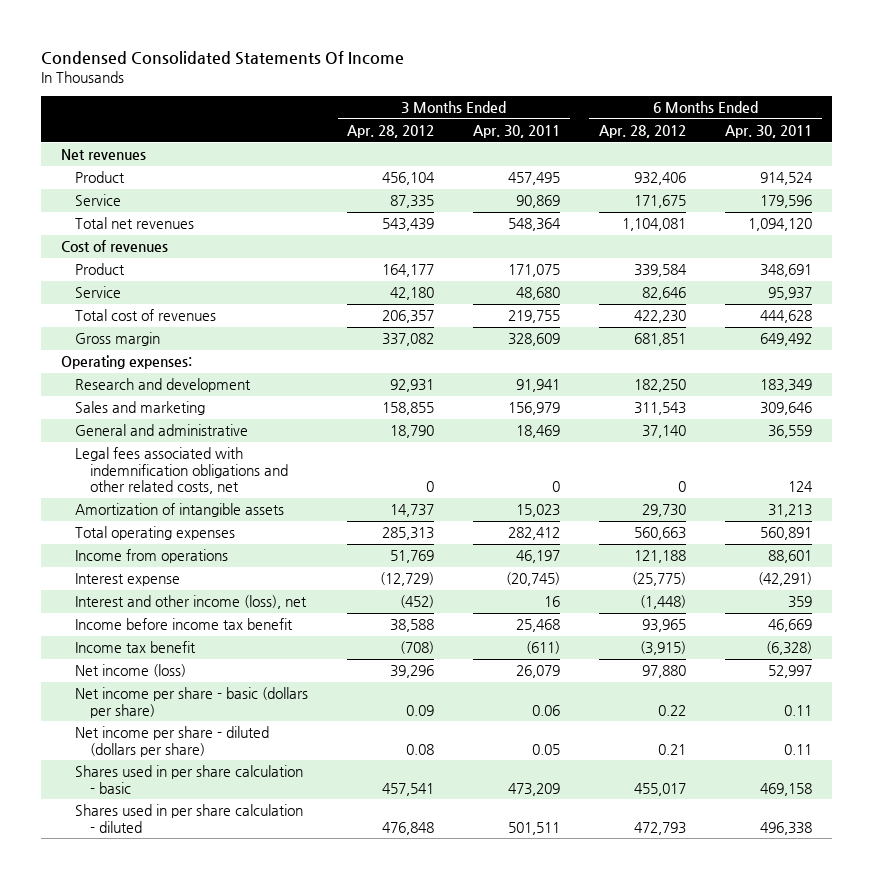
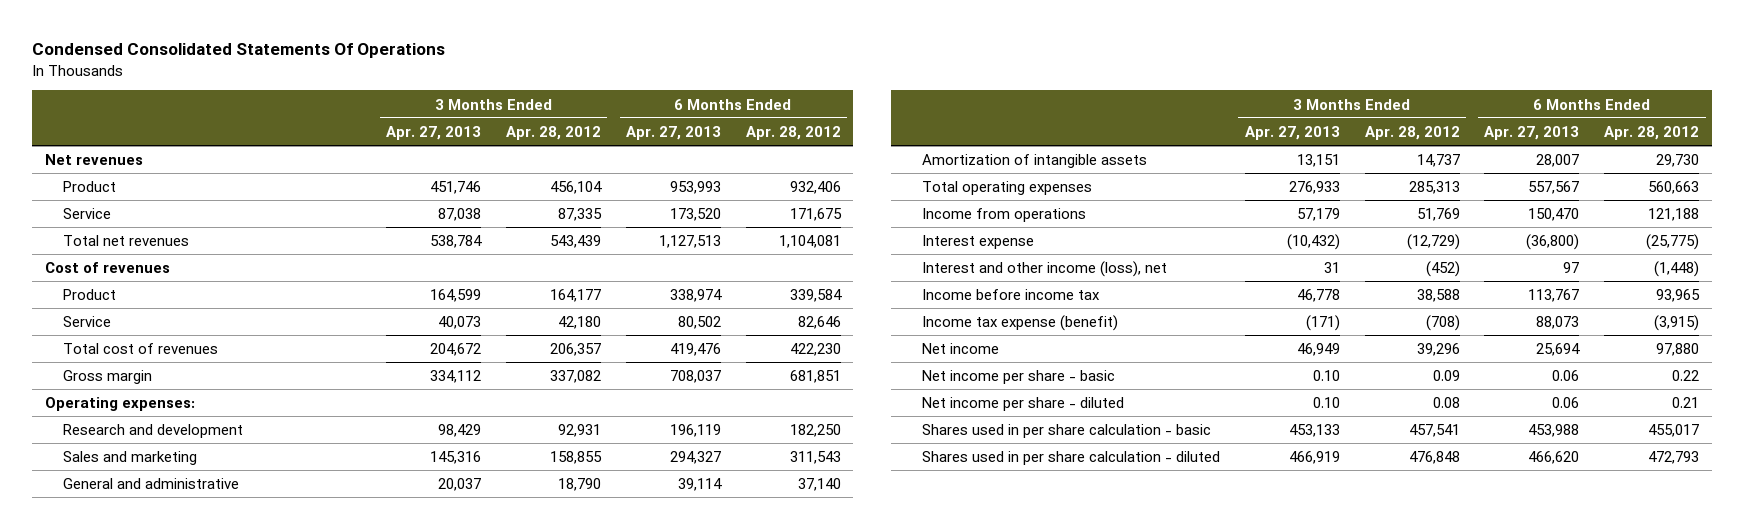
[41,50,405,65] Condensed Consolidated Statements Of Income -> [32,43,446,59] Condensed Consolidated Statements Of Operations
[473,125,561,139] Apr. 30, 2011 -> none
[725,125,813,139] Apr. 30, 2011 -> none
none -> [386,125,482,140] Apr. 27, 2013
none -> [625,125,721,140] Apr. 27, 2013
[75,447,289,495] Legal fees associated with indemnification obligations and other related costs, net -> none
[75,618,294,631] Income before income tax benefit -> [921,289,1100,301] Income before income tax
[75,641,197,654] Income tax benefit -> [921,315,1118,332] Income tax expense (benefit)
[75,664,187,678] Net income (loss) -> [921,343,999,355] Net income
[75,687,309,718] Net income per share - basic (dollars per share) -> [921,370,1115,385] Net income per share - basic
[75,726,270,757] Net income per share - diluted (dollars per share) -> [921,397,1124,412] Net income per share - diluted

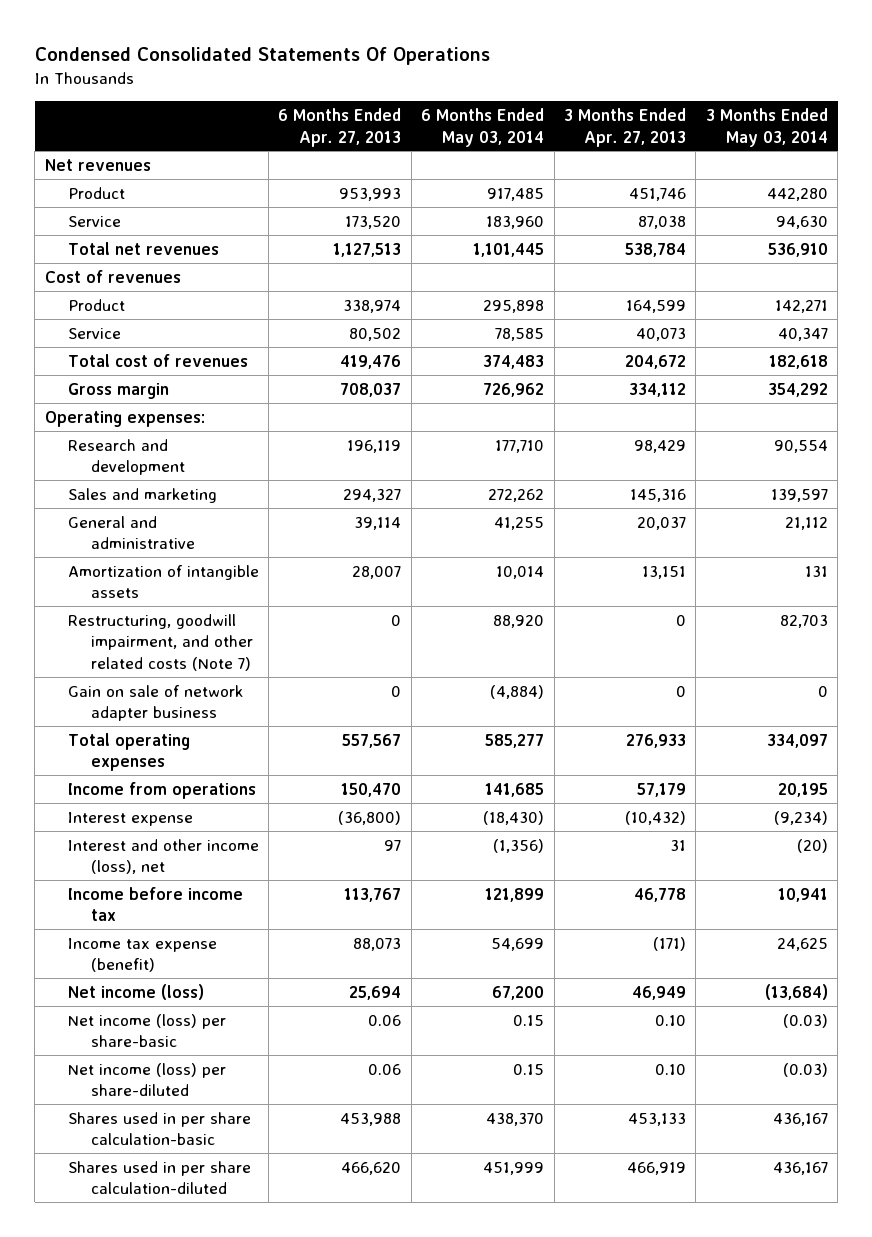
[505,125,601,140] Apr. 28, 2012 -> none
[745,125,841,140] Apr. 28, 2012 -> none
none -> [421,107,545,147] 6 Months Ended May 03, 2014
none -> [705,107,828,147] 3 Months Ended May 03, 2014
none -> [67,613,253,672] Restructuring, goodwill impairment, and other related costs (Note 7)
none -> [67,684,243,722] Gain on sale of network adapter business
[921,343,999,355] Net income -> [67,983,204,1000] Net income (loss)
[921,370,1115,385] Net income per share - basic -> [67,1013,226,1048] Net income (loss) per share-basic
[921,397,1124,412] Net income per share - diluted -> [67,1062,226,1097] Net income (loss) per share-diluted
[921,424,1211,439] Shares used in per share calculation - basic -> [67,1111,251,1146] Shares used in per share calculation-basic
[921,451,1220,466] Shares used in per share calculation - diluted -> [67,1160,251,1195] Shares used in per share calculation-diluted

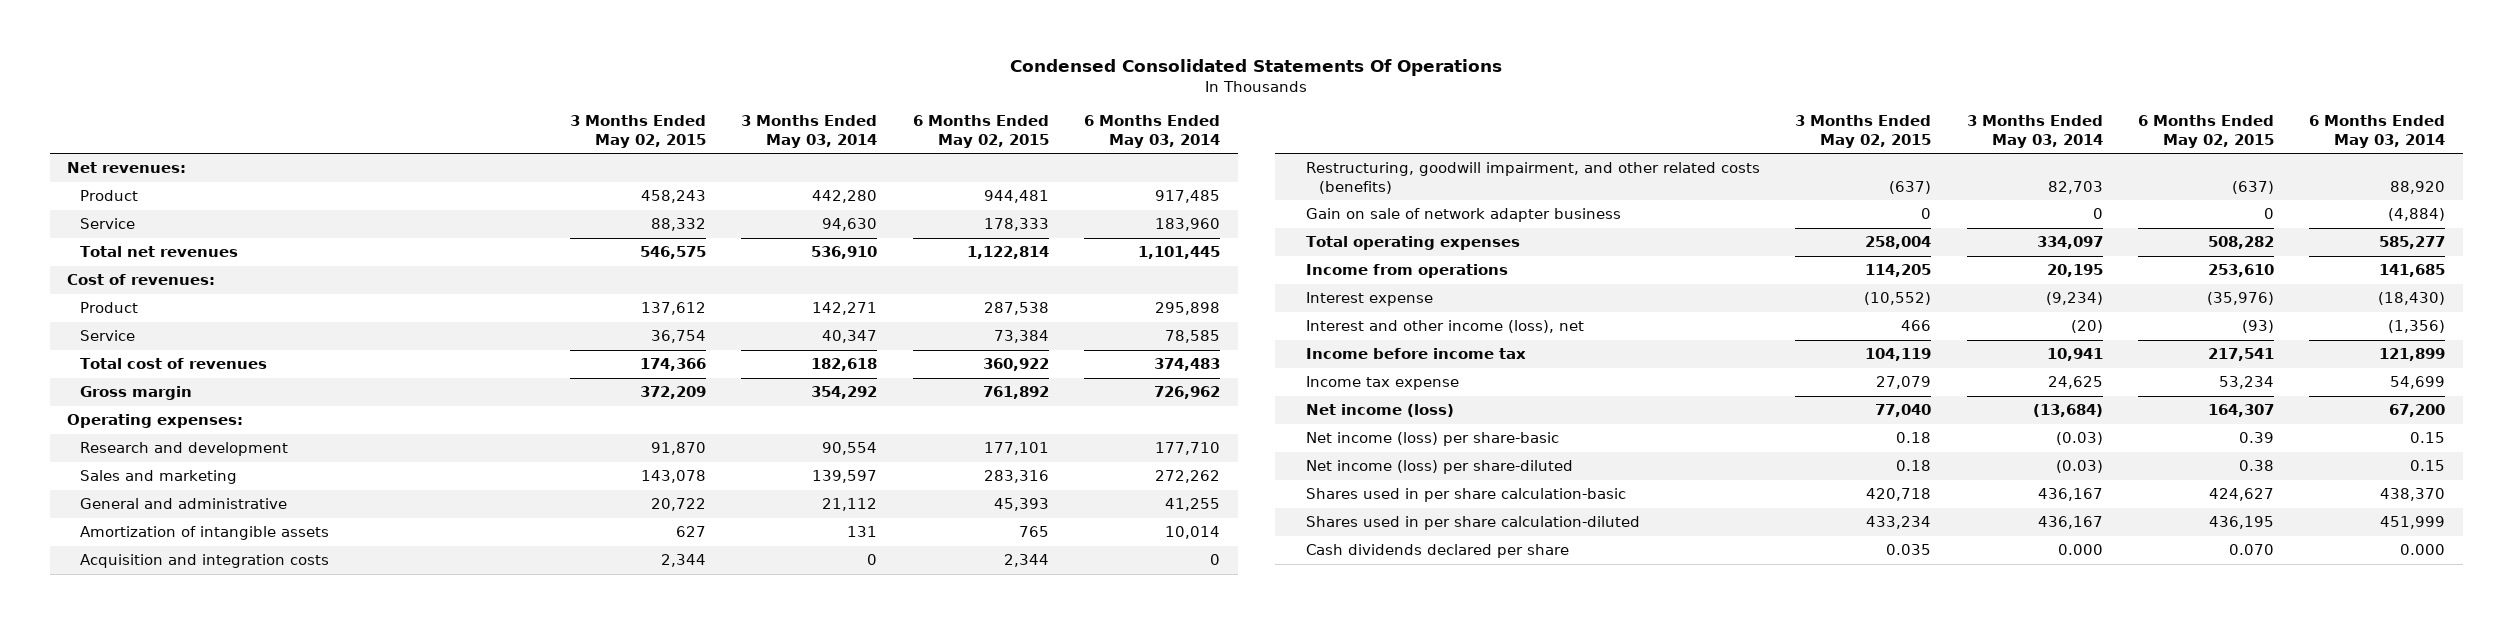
[278,107,402,147] 6 Months Ended Apr. 27, 2013 -> none
[564,107,687,147] 3 Months Ended Apr. 27, 2013 -> none
none -> [569,115,706,148] 3 Months Ended May 02, 2015
none -> [912,115,1049,148] 6 Months Ended May 02, 2015
[44,158,151,171] Net revenues -> [67,162,187,174] Net revenues:
[44,269,181,283] Cost of revenues -> [67,274,216,286] Cost of revenues:
none -> [80,554,330,569] Acquisition and integration costs
[67,613,253,672] Restructuring, goodwill impairment, and other related costs (Note 7) -> [1305,162,1760,194] Restructuring, goodwill impairment, and other related costs (benefits)
[67,937,217,973] Income tax expense (benefit) -> [1305,376,1459,391] Income tax expense
none -> [1305,544,1569,559] Cash dividends declared per share

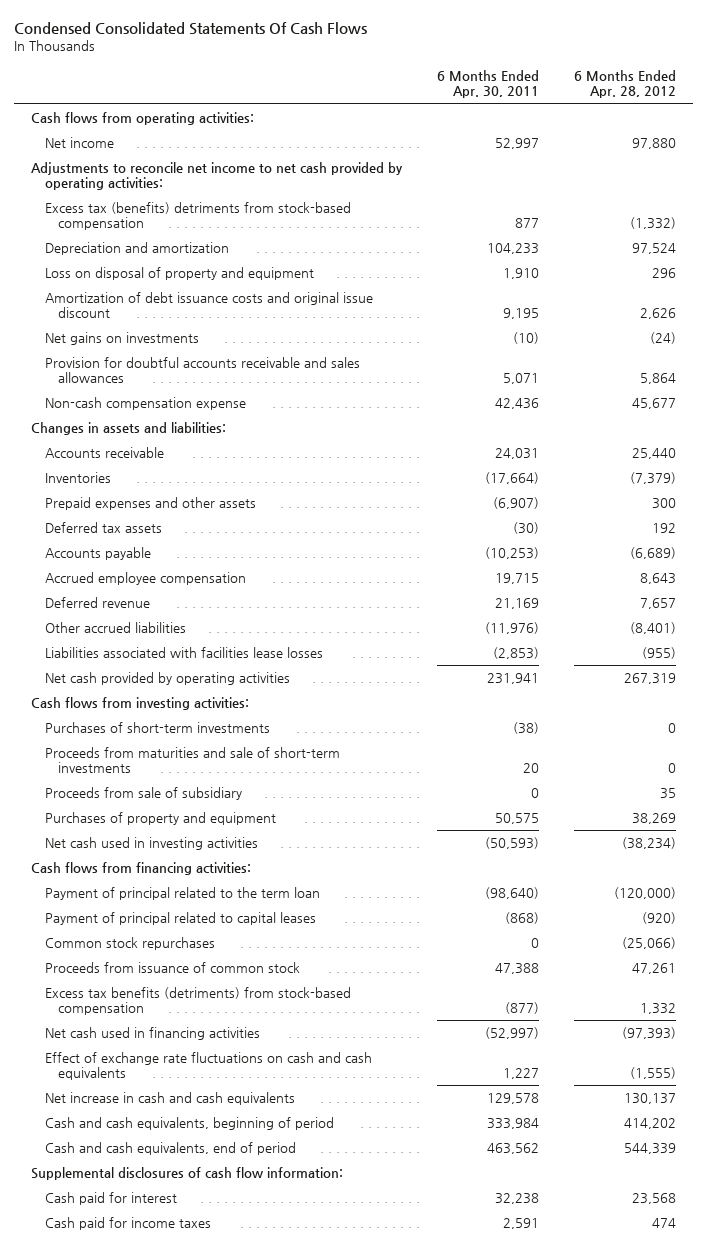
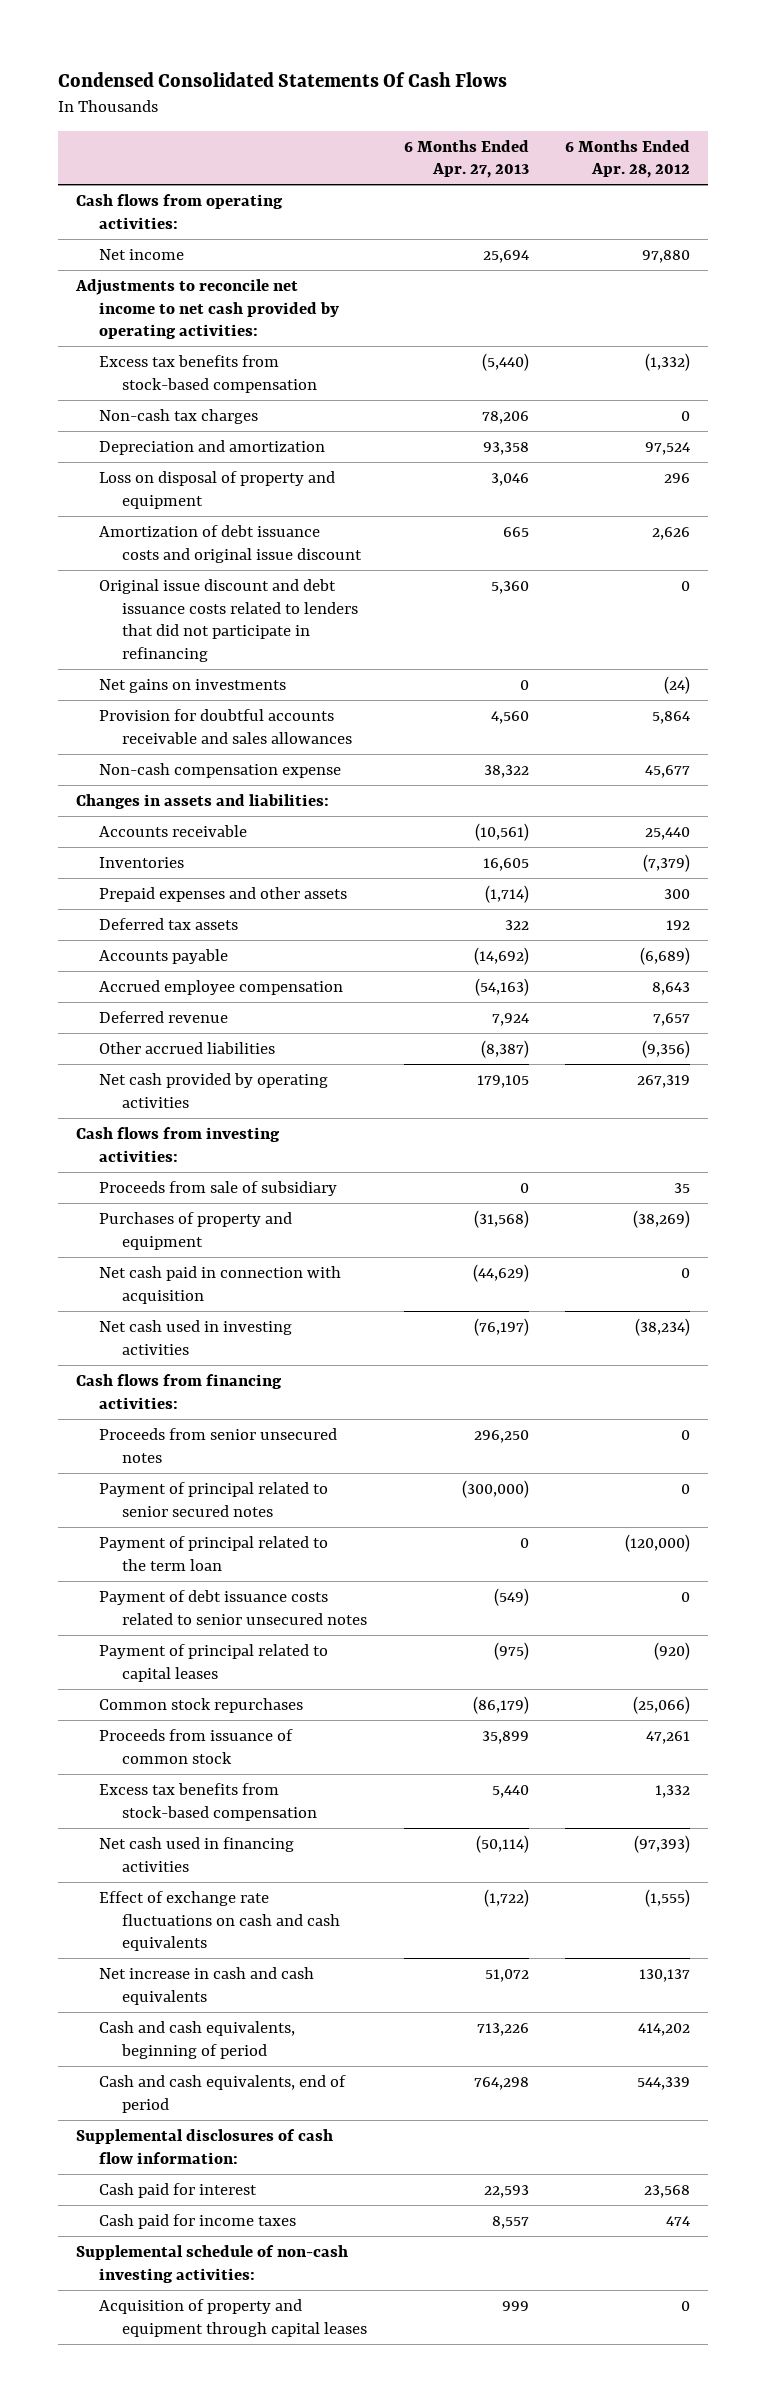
[436,70,539,99] 6 Months Ended Apr. 30, 2011 -> none
none -> [403,139,529,179] 6 Months Ended Apr. 27, 2013
[44,201,351,231] Excess tax (benefits) detriments from stock-based compensation -> [99,354,318,393] Excess tax benefits from stock-based compensation
none -> [99,408,259,424] Non-cash tax charges
none -> [99,578,359,662] Original issue discount and debt issuance costs related to lenders that did not participate in refinancing
[44,646,323,658] Liabilities associated with facilities lease losses -> none
[629,621,676,634] (8,401) -> [641,1039,690,1058] (9,356)
[44,721,270,733] Purchases of short-term investments -> none
[44,746,340,774] Proceeds from maturities and sale of short-term investments -> none
[631,812,676,824] 38,269 -> [632,1209,690,1228] (38,269)
none -> [99,1265,342,1304] Net cash paid in connection with acquisition
none -> [99,1427,338,1463] Proceeds from senior unsecured notes
none -> [99,1481,329,1517] Payment of principal related to senior secured notes
none -> [99,1589,368,1625] Payment of debt issuance costs related to senior unsecured notes
[44,986,351,1016] Excess tax benefits (detriments) from stock-based compensation -> [99,1782,318,1821] Excess tax benefits from stock-based compensation
none -> [75,2244,348,2283] Supplemental schedule of non-cash investing activities:
none -> [99,2298,368,2337] Acquisition of property and equipment through capital leases

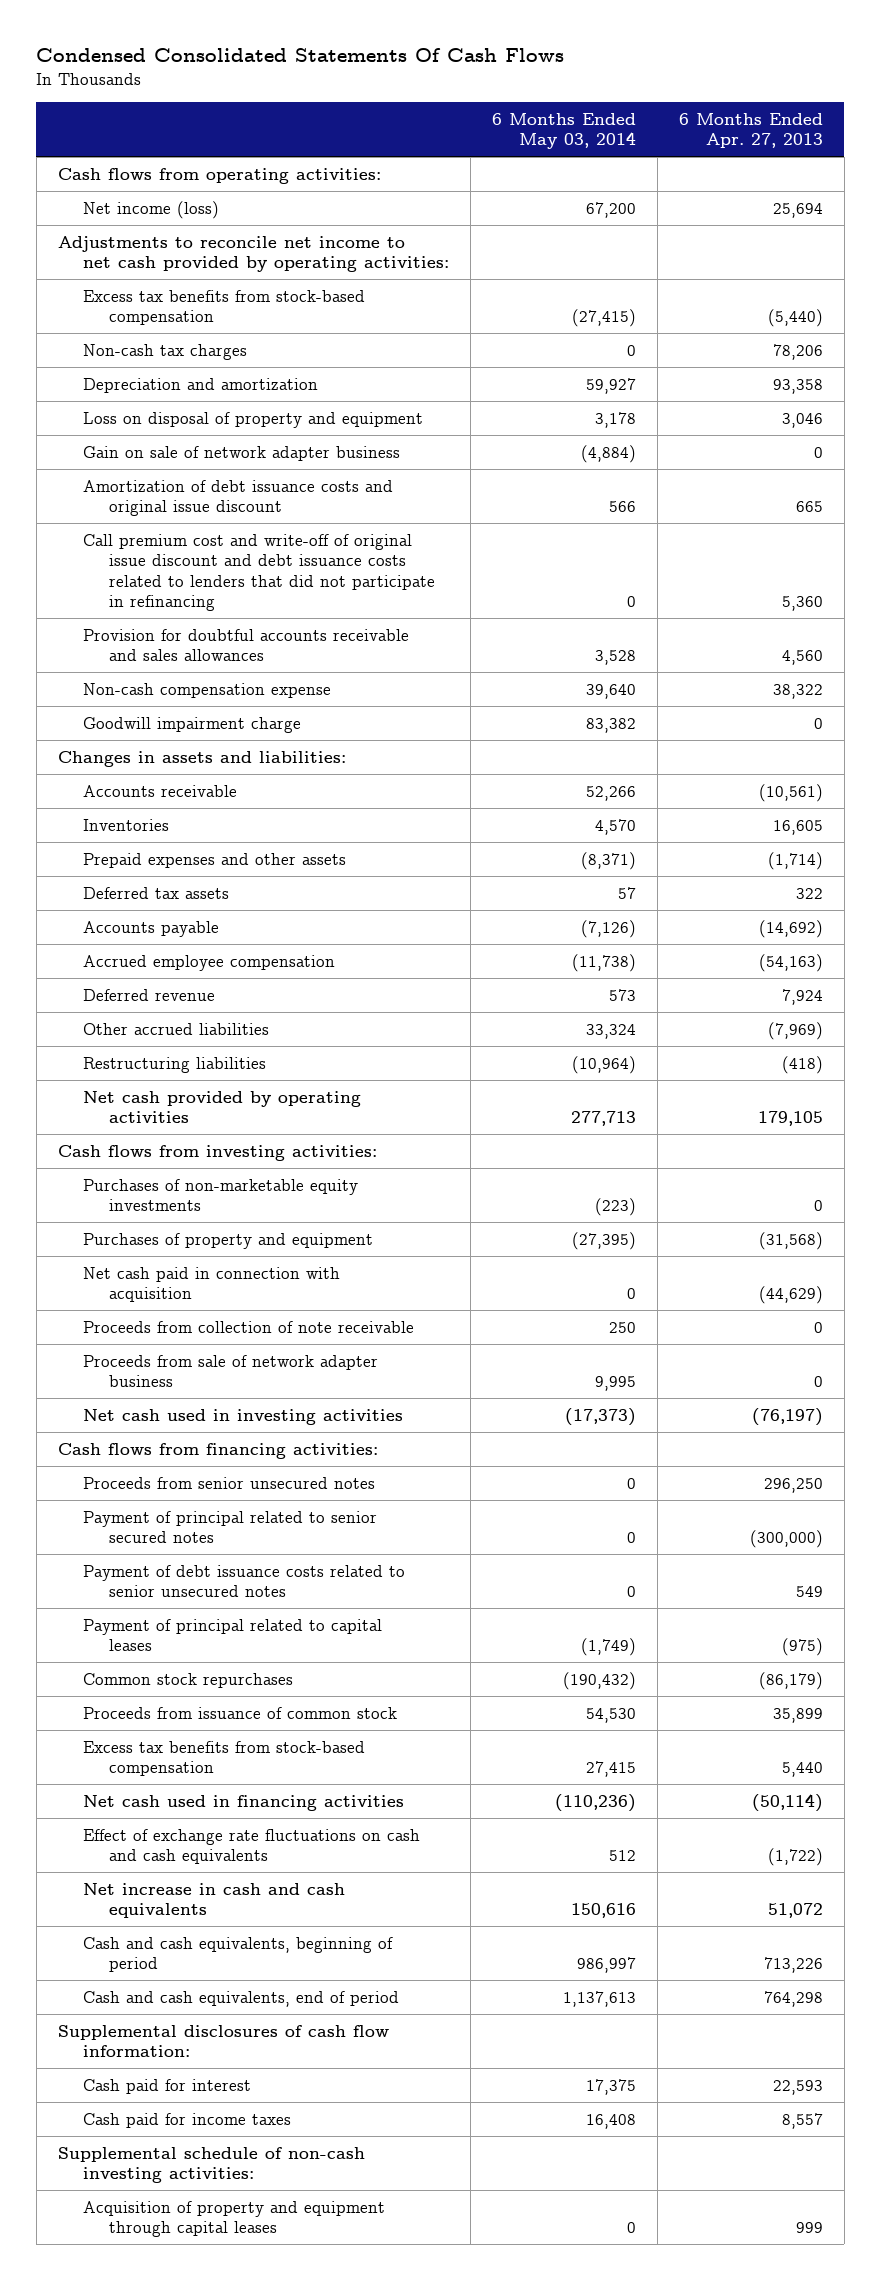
[564,139,690,179] 6 Months Ended Apr. 28, 2012 -> none
none -> [491,112,636,150] 6 Months Ended May 03, 2014
[99,248,185,260] Net income -> [83,200,220,219] Net income (loss)
none -> [83,445,401,461] Gain on sale of network adapter business
[99,678,287,693] Net gains on investments -> none
[99,578,359,662] Original issue discount and debt issuance costs related to lenders that did not participate in refinancing -> [83,533,435,612] Call premium cost and write-off of original issue discount and debt issuance costs related to lenders that did not participate in refinancing
none -> [83,716,302,733] Goodwill impairment charge
[480,1039,529,1058] (8,387) -> [767,1021,823,1040] (7,969)
none -> [83,1056,267,1073] Restructuring liabilities
[99,1180,338,1196] Proceeds from sale of subsidiary -> none
none -> [83,1178,359,1212] Purchases of non-marketable equity investments
none -> [83,1320,415,1333] Proceeds from collection of note receivable
none -> [83,1354,379,1388] Proceeds from sale of network adapter business
[99,1535,329,1571] Payment of principal related to the term loan -> none
[493,1587,529,1606] (549) -> [795,1586,823,1598] 549

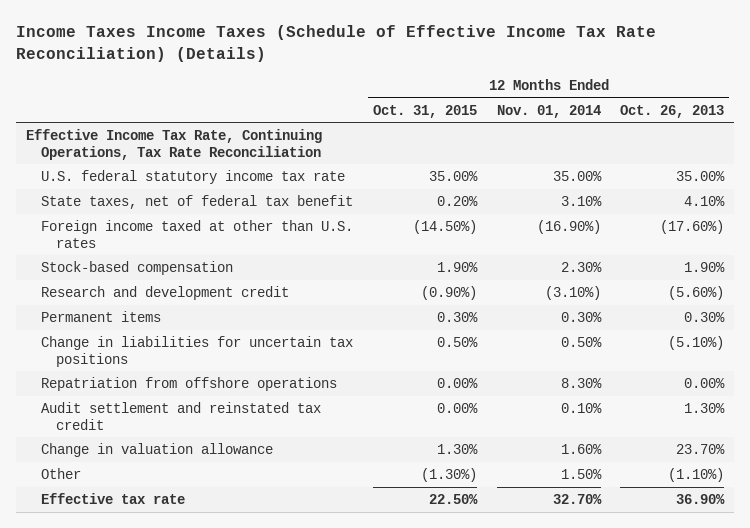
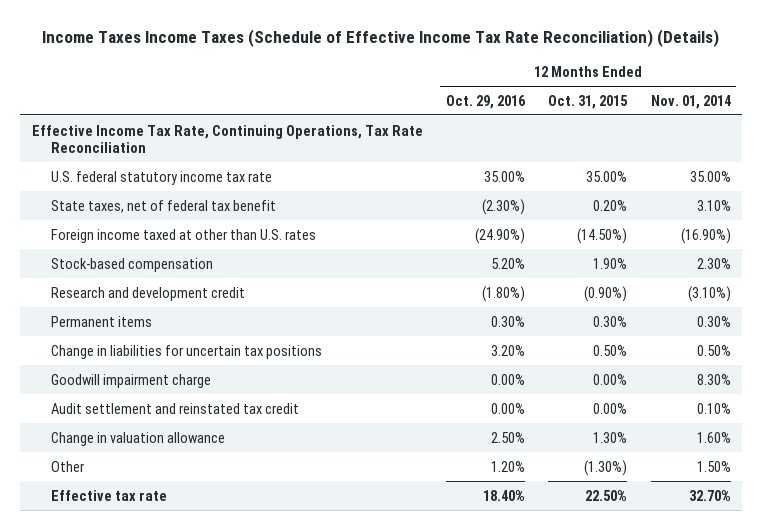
[620,104,725,118] Oct. 26, 2013 -> none
none -> [445,94,526,109] Oct. 29, 2016
[40,376,337,391] Repatriation from offshore operations -> none
none -> [50,373,211,388] Goodwill impairment charge

